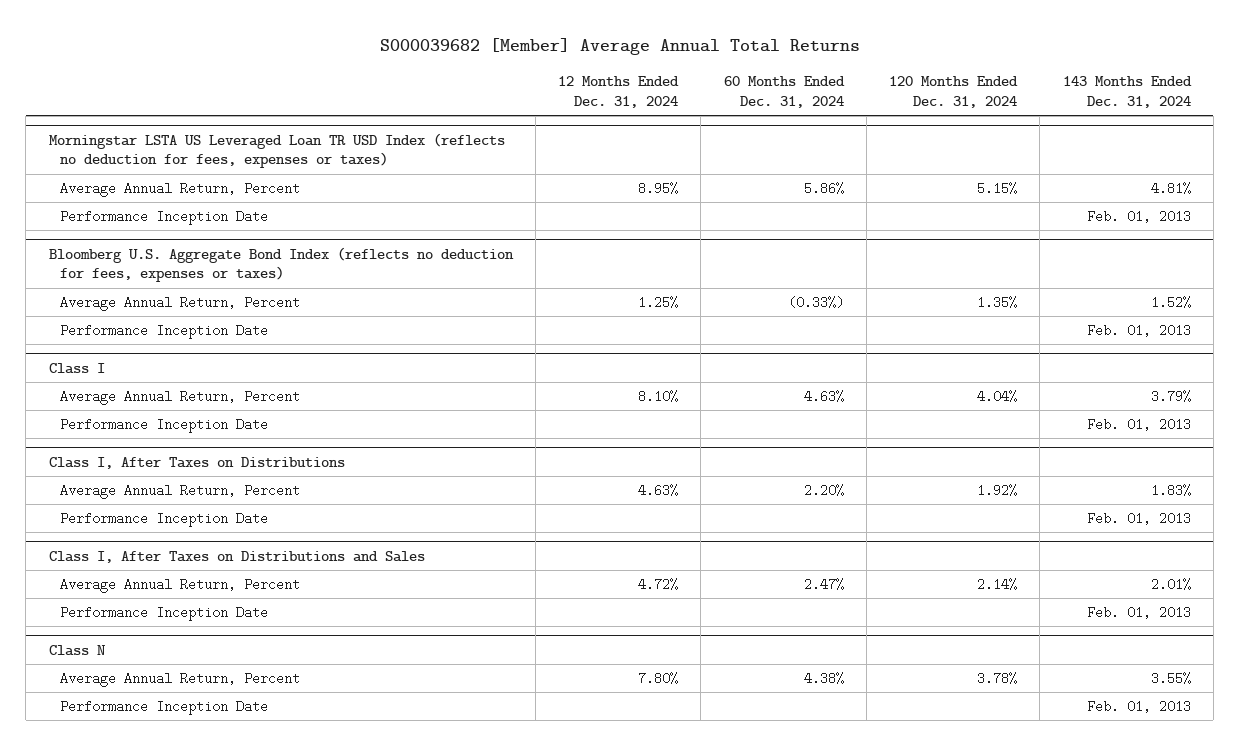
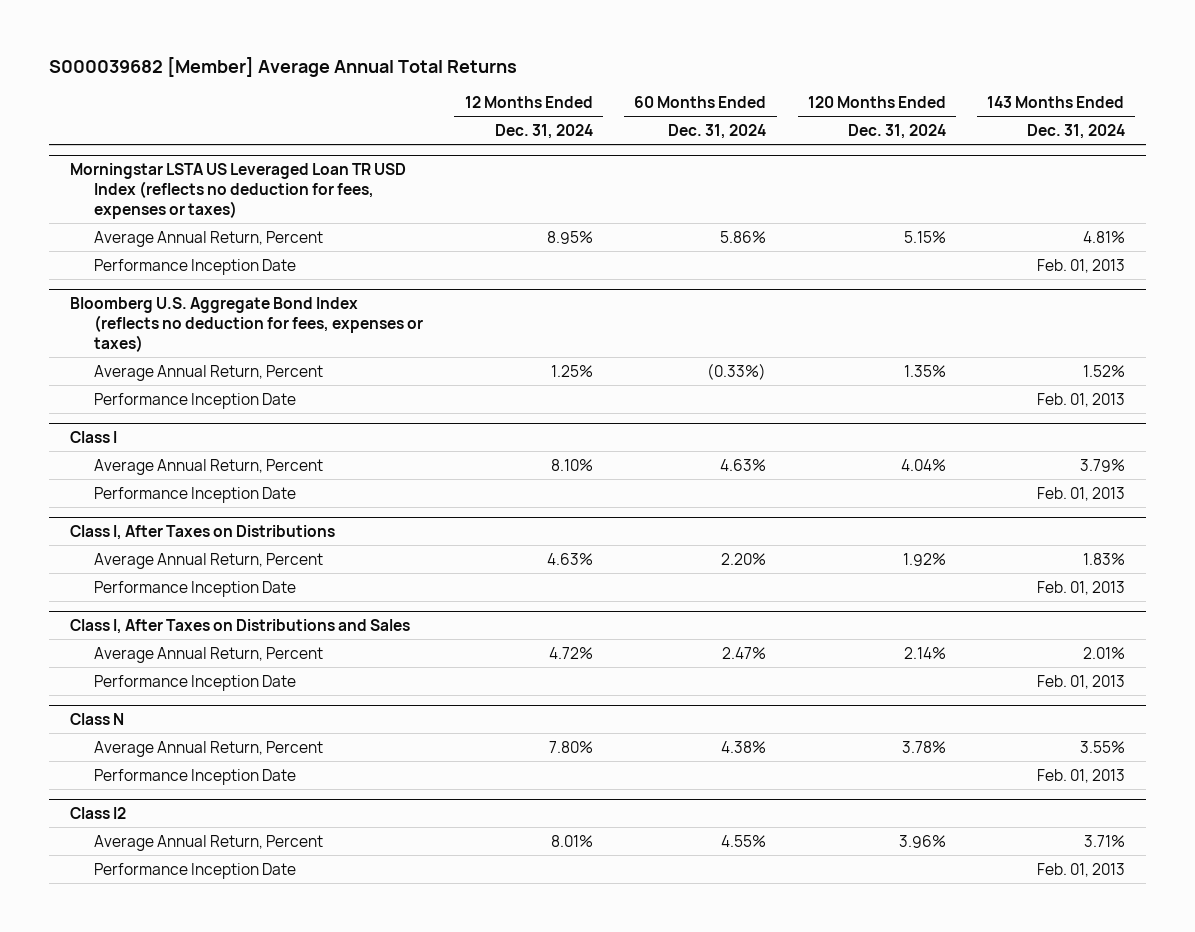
none -> [69,806,126,819] Class I2
none -> [94,834,324,851] Average Annual Return, Percent
none -> [94,862,297,879] Performance Inception Date

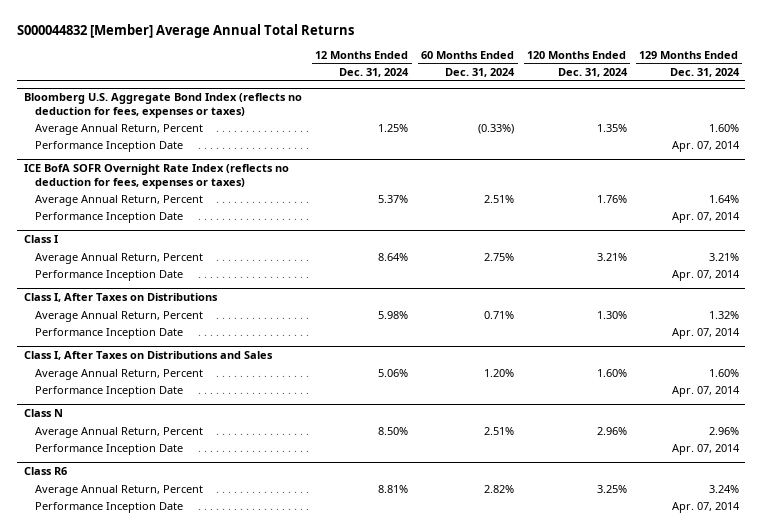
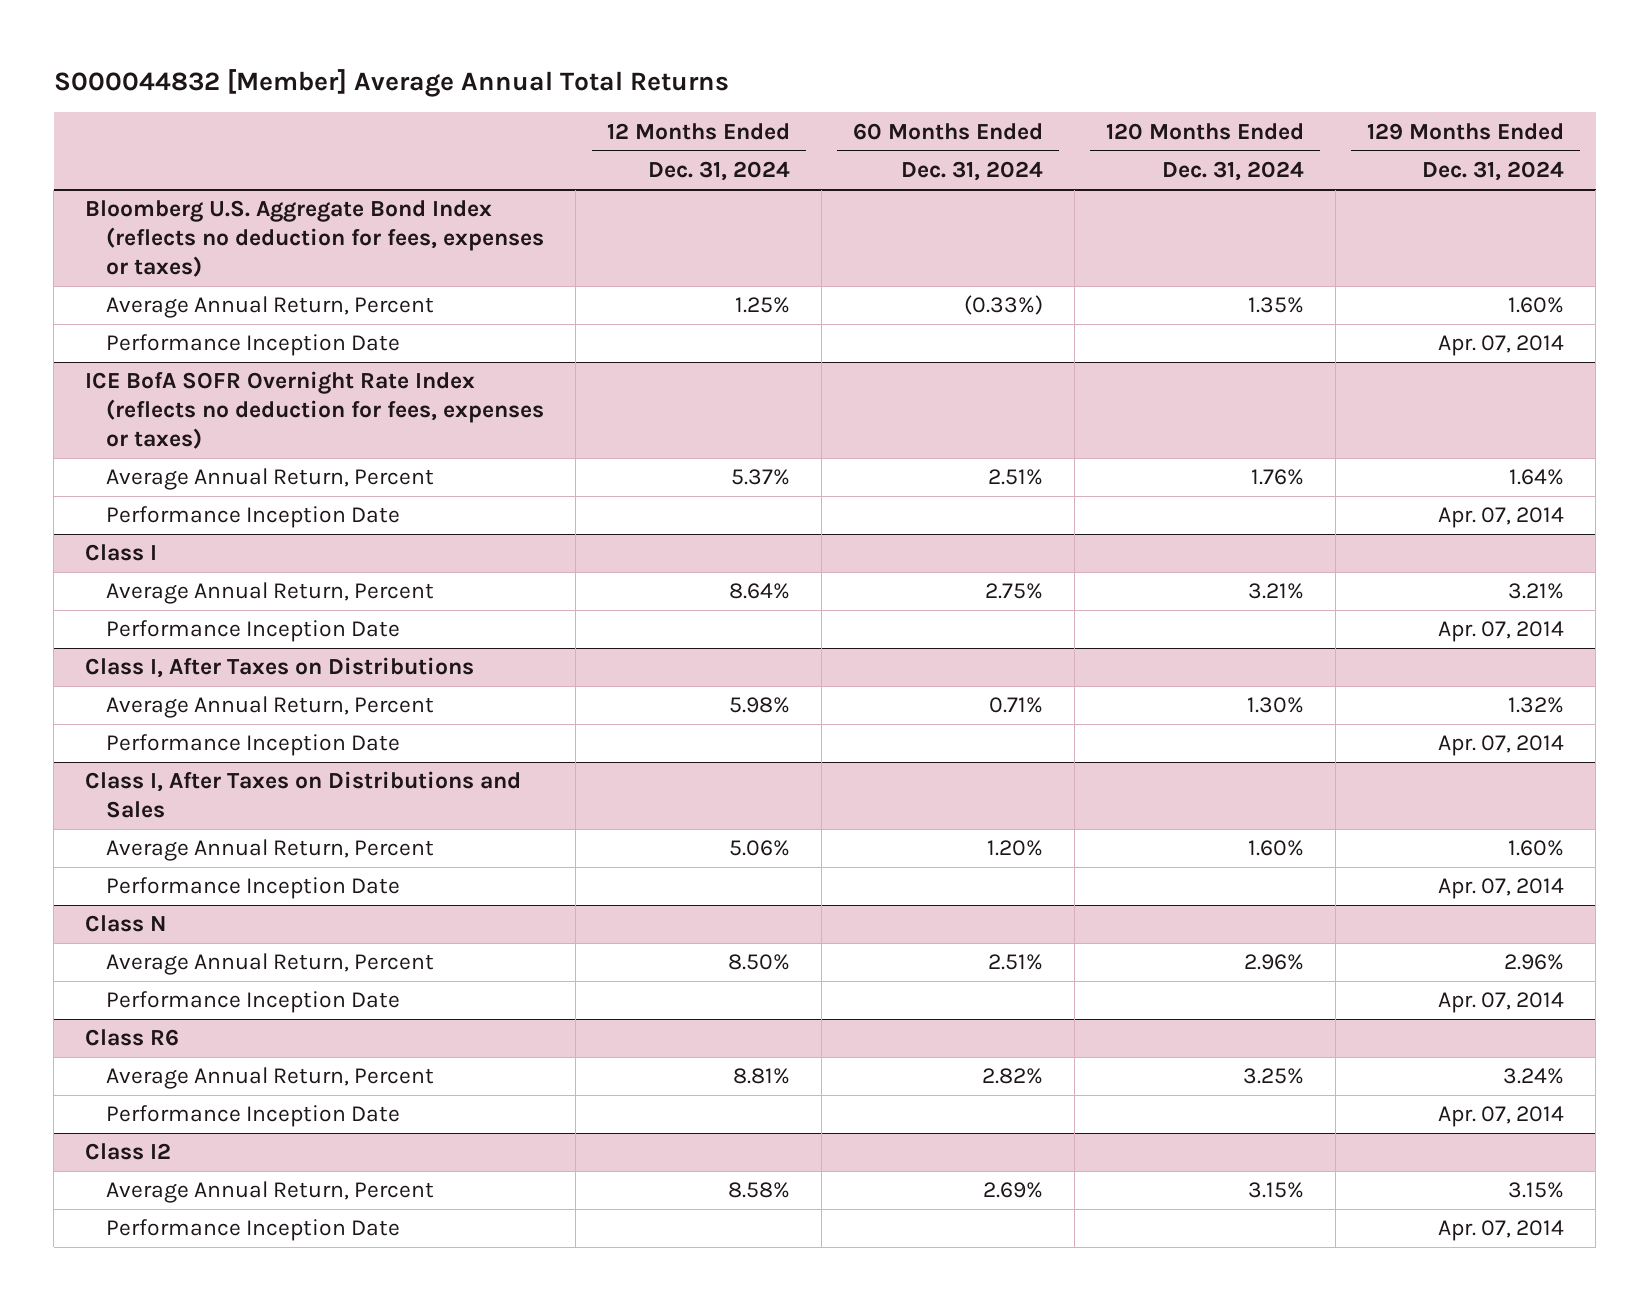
none -> [85,1143,172,1161] Class I2
none -> [106,1181,435,1204] Average Annual Return, Percent
none -> [106,1219,401,1242] Performance Inception Date

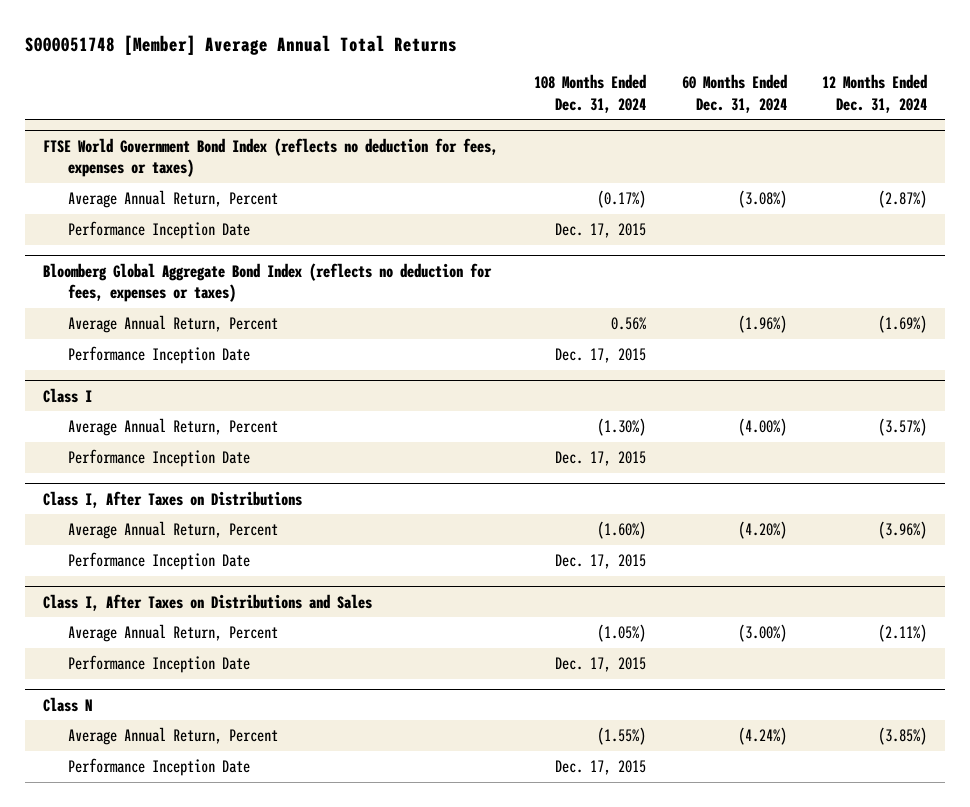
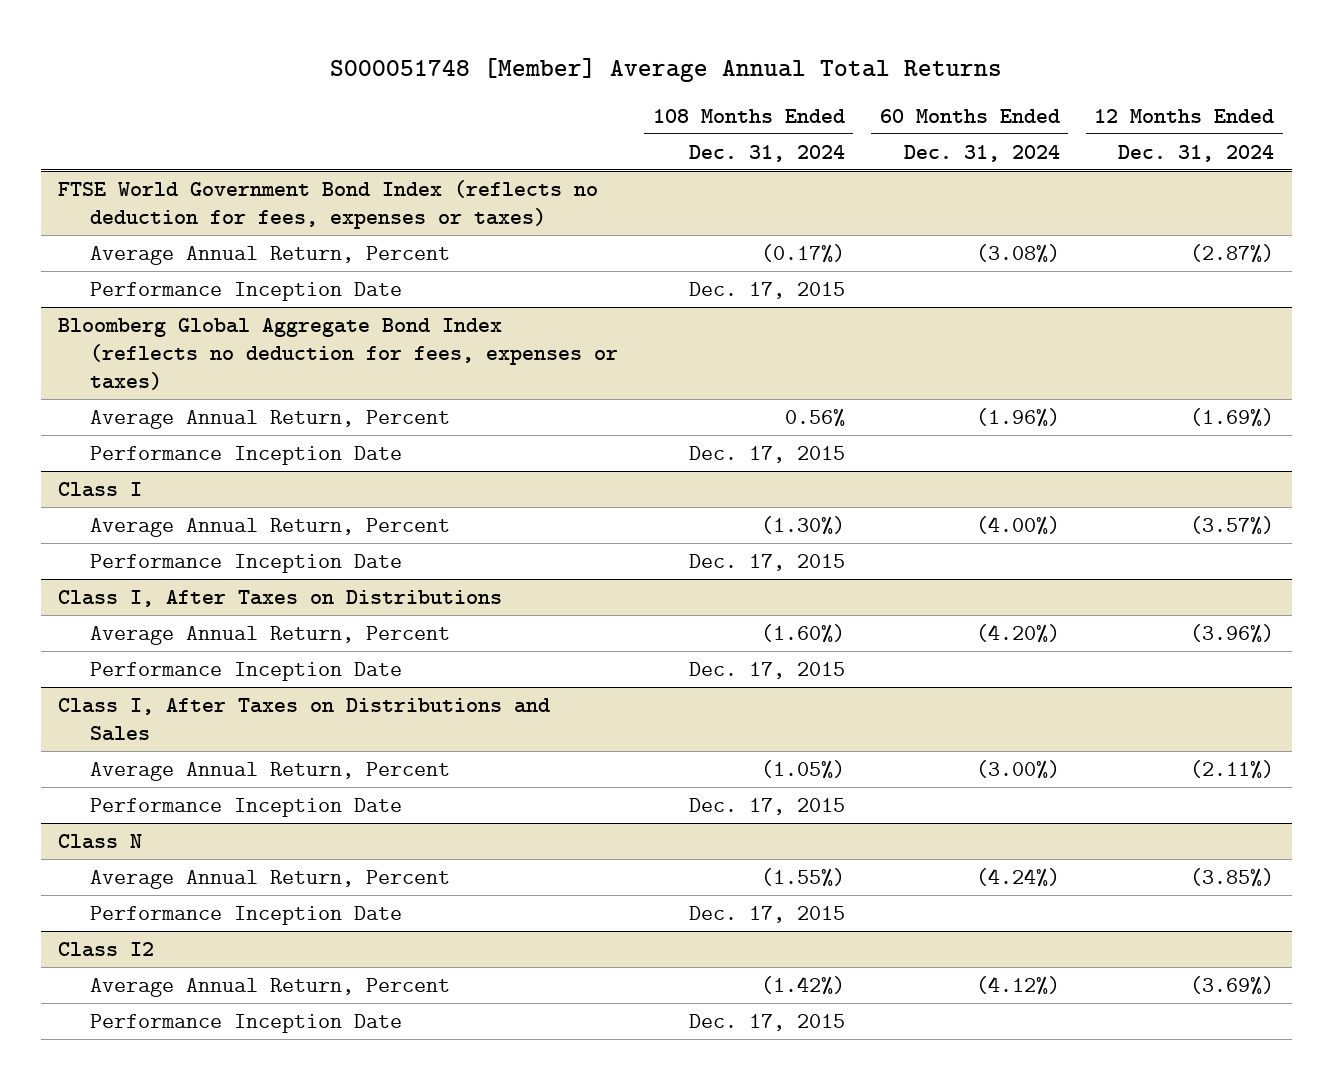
none -> [57,941,154,957] Class I2
none -> [89,977,450,997] Average Annual Return, Percent
none -> [89,1013,402,1033] Performance Inception Date

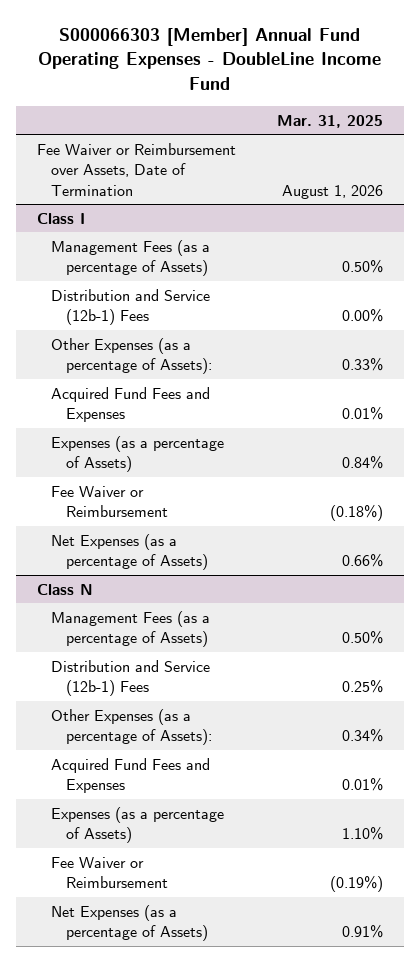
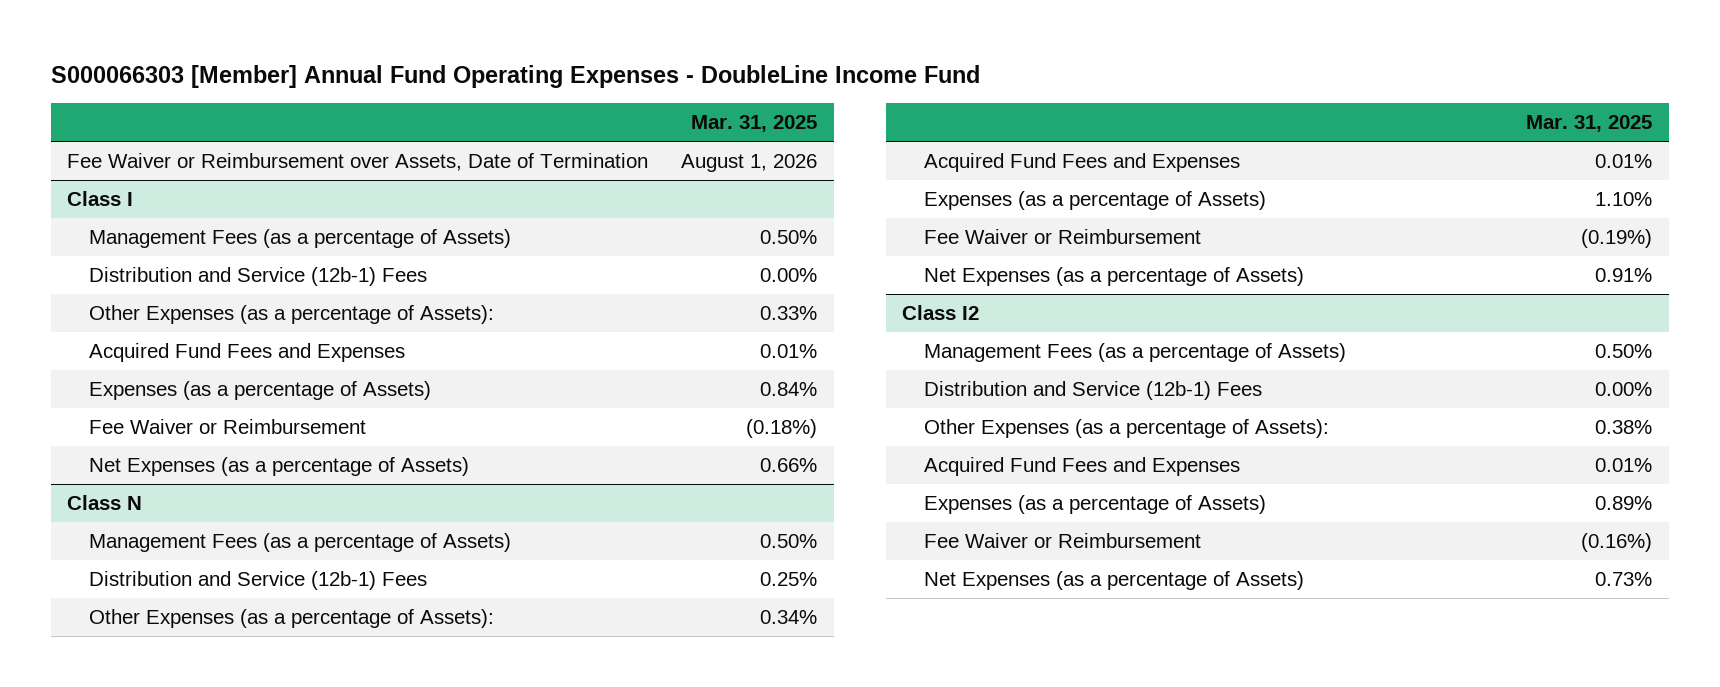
none -> [902,304,980,320] Class I2
none -> [923,342,1346,362] Management Fees (as a percentage of Assets)
none -> [923,380,1262,400] Distribution and Service (12b-1) Fees
none -> [923,418,1329,438] Other Expenses (as a percentage of Assets):
none -> [923,456,1240,476] Acquired Fund Fees and Expenses
none -> [923,494,1266,514] Expenses (as a percentage of Assets)
none -> [923,532,1201,548] Fee Waiver or Reimbursement
none -> [923,570,1304,590] Net Expenses (as a percentage of Assets)

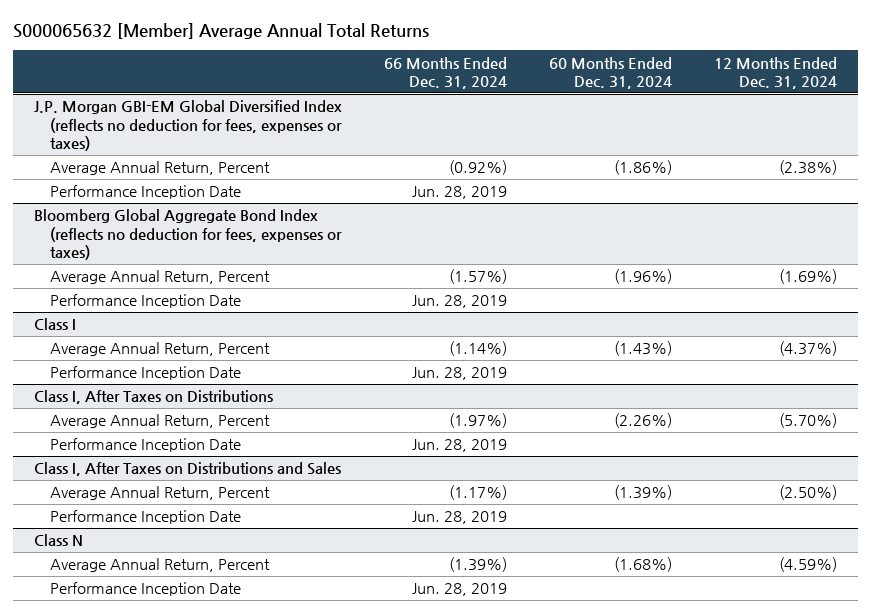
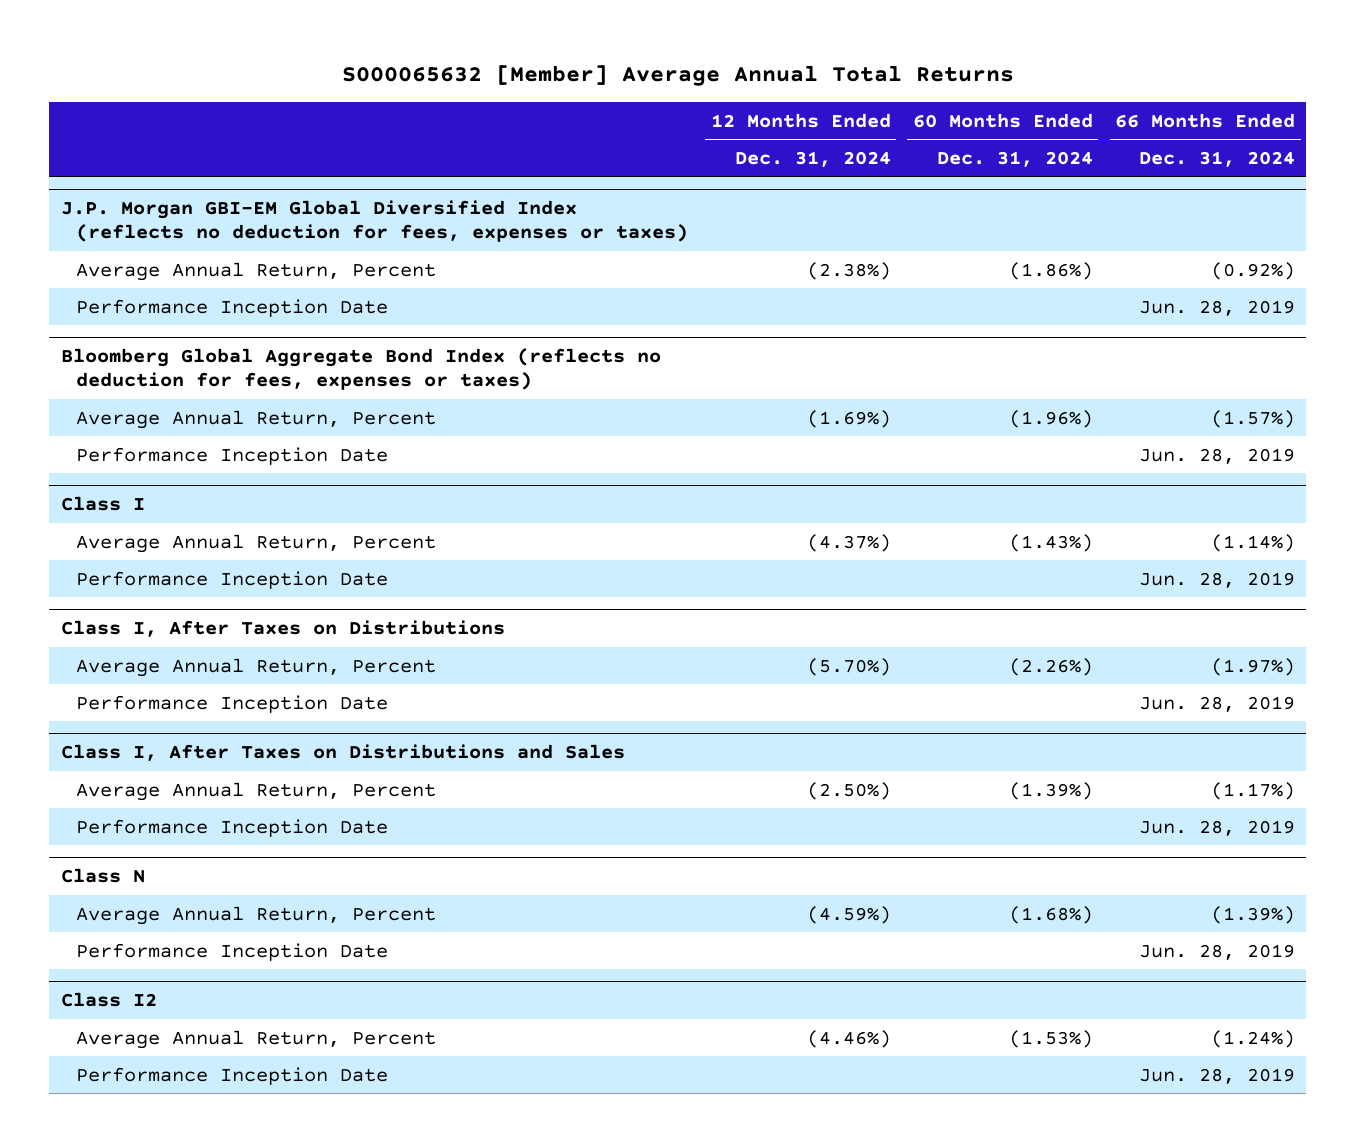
none -> [60,991,157,1007] Class I2
none -> [76,1029,437,1049] Average Annual Return, Percent
none -> [76,1066,389,1085] Performance Inception Date

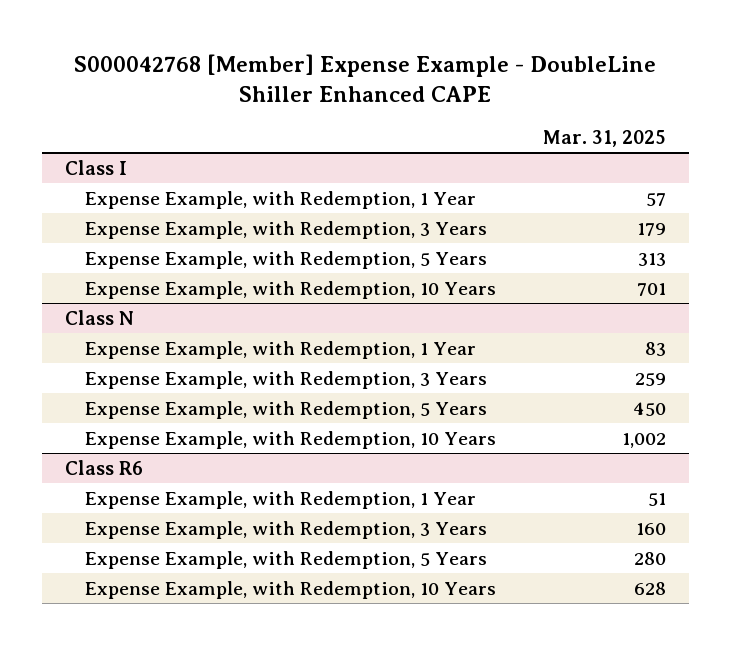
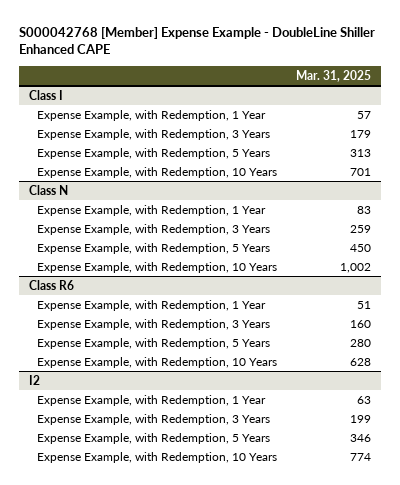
none -> [28,374,40,385] I2
none -> [36,394,266,406] Expense Example, with Redemption, 1 Year
none -> [36,413,270,425] Expense Example, with Redemption, 3 Years
none -> [36,432,270,444] Expense Example, with Redemption, 5 Years
none -> [36,451,277,463] Expense Example, with Redemption, 10 Years

